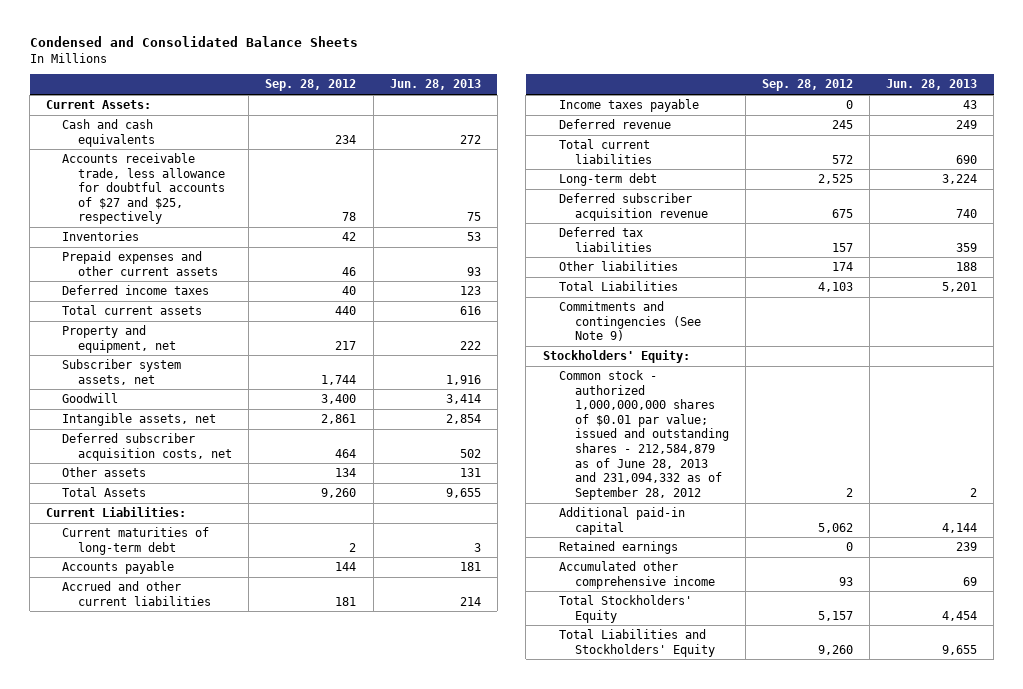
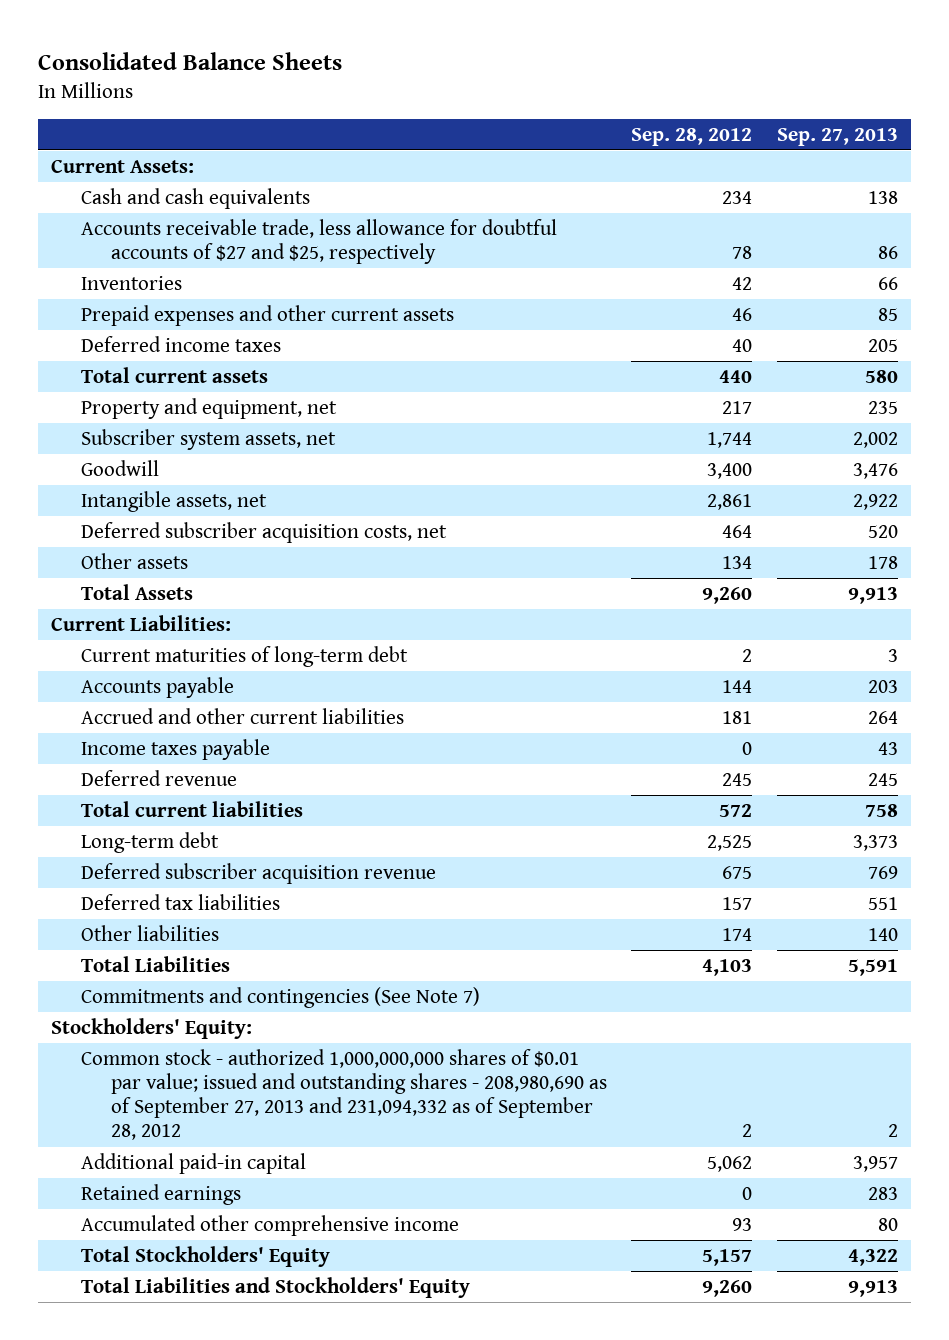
[29,36,358,48] Condensed and Consolidated Balance Sheets -> [38,52,343,71] Consolidated Balance Sheets
[389,79,481,91] Jun. 28, 2013 -> none
none -> [777,127,899,146] Sep. 27, 2013
[558,301,701,342] Commitments and contingencies (See Note 9) -> [80,986,480,1008] Commitments and contingencies (See Note 7)
[558,370,729,500] Common stock - authorized 1,000,000,000 shares of $0.01 par value; issued and outstanding shares - 212,584,879 as of June 28, 2013 and 231,094,332 as of September 28, 2012 -> [80,1048,607,1141] Common stock - authorized 1,000,000,000 shares of $0.01 par value; issued and outstanding shares - 208,980,690 as of September 27, 2013 and 231,094,332 as of September 28, 2012

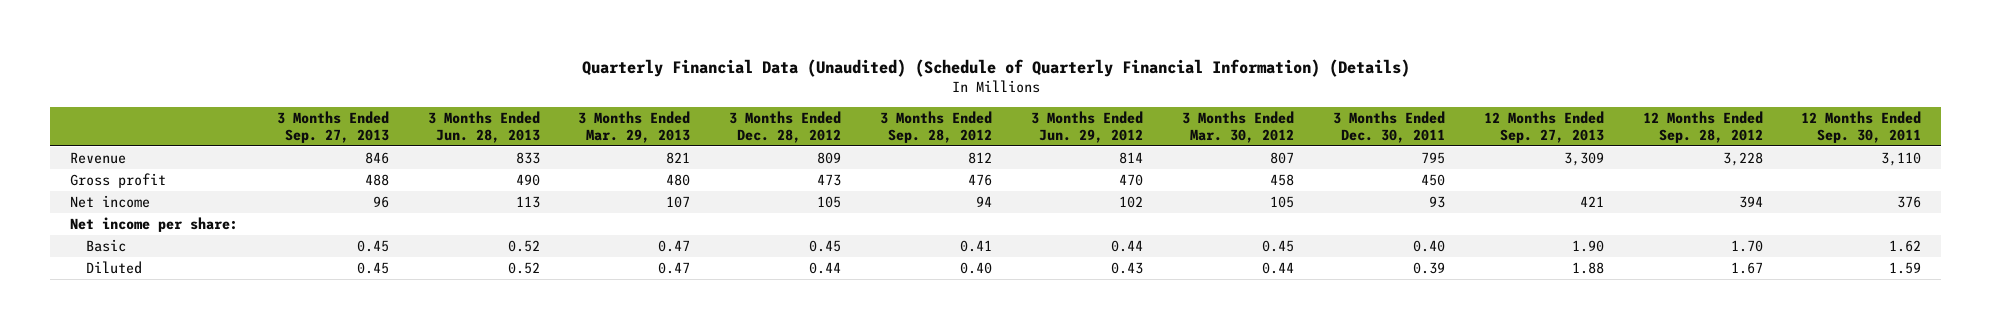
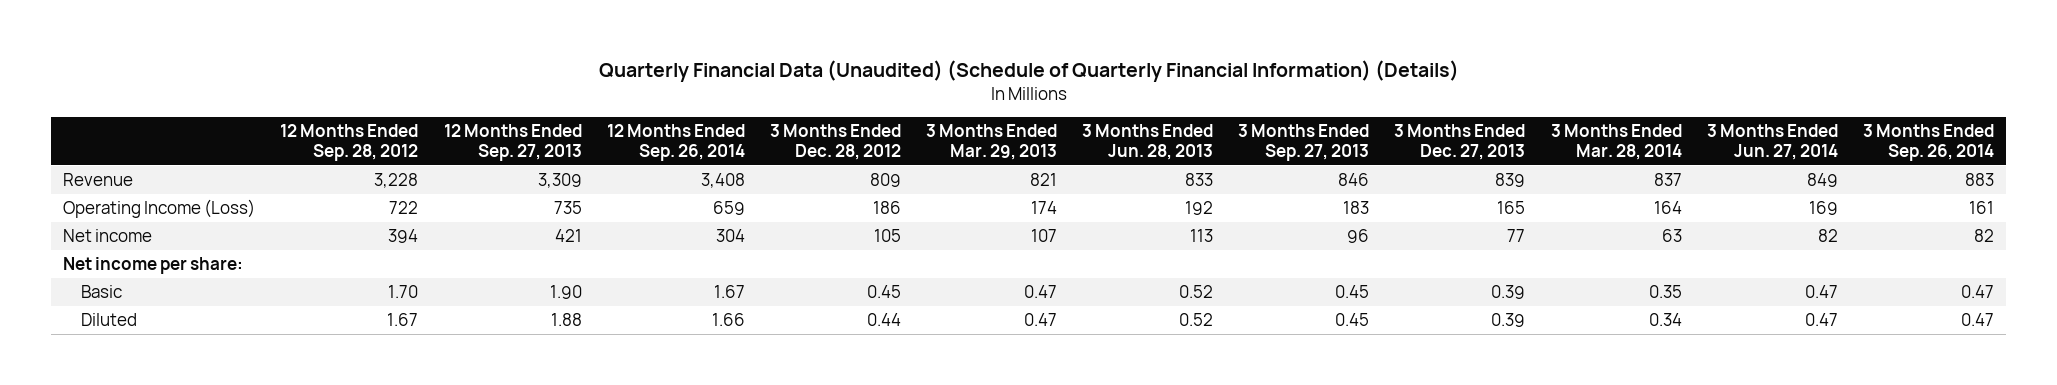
[880,110,993,143] 3 Months Ended Sep. 28, 2012 -> none
[1031,110,1144,143] 3 Months Ended Jun. 29, 2012 -> none
[1181,110,1294,143] 3 Months Ended Mar. 30, 2012 -> none
[1332,110,1445,143] 3 Months Ended Dec. 30, 2011 -> none
[1801,110,1922,143] 12 Months Ended Sep. 30, 2011 -> none
none -> [606,123,745,162] 12 Months Ended Sep. 26, 2014
none -> [1394,123,1526,161] 3 Months Ended Dec. 27, 2013
none -> [1550,123,1682,161] 3 Months Ended Mar. 28, 2014
none -> [1706,123,1838,161] 3 Months Ended Jun. 27, 2014
none -> [1862,123,1994,162] 3 Months Ended Sep. 26, 2014
[69,173,166,189] Gross profit -> none
none -> [63,199,256,219] Operating Income (Loss)

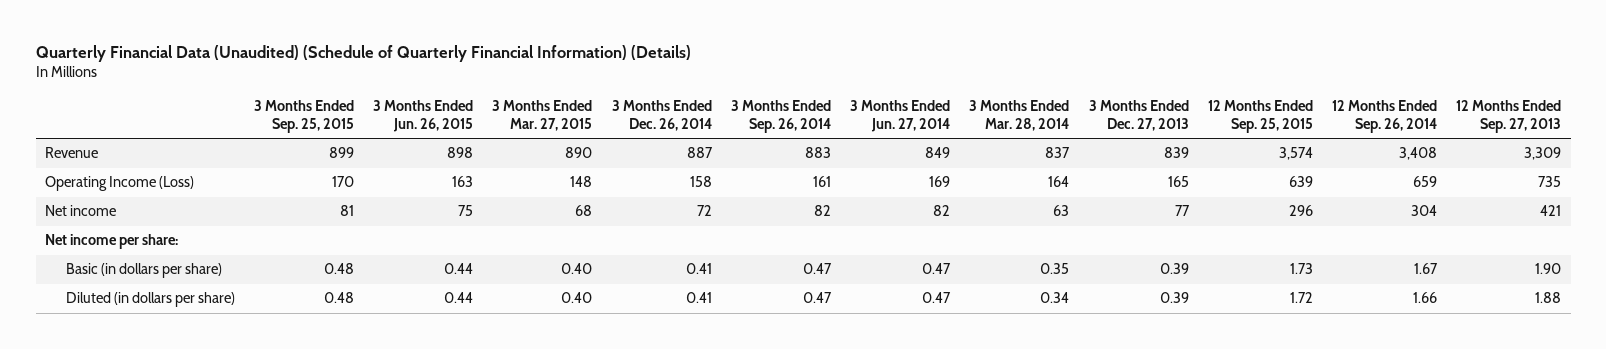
[280,123,419,162] 12 Months Ended Sep. 28, 2012 -> none
[769,123,901,161] 3 Months Ended Dec. 28, 2012 -> none
[925,123,1057,161] 3 Months Ended Mar. 29, 2013 -> none
[1082,123,1214,161] 3 Months Ended Jun. 28, 2013 -> none
[1238,123,1370,162] 3 Months Ended Sep. 27, 2013 -> none
none -> [253,99,354,133] 3 Months Ended Sep. 25, 2015
none -> [373,99,474,132] 3 Months Ended Jun. 26, 2015
none -> [492,99,593,131] 3 Months Ended Mar. 27, 2015
none -> [611,99,712,131] 3 Months Ended Dec. 26, 2014
none -> [1207,99,1313,133] 12 Months Ended Sep. 25, 2015
[81,285,123,299] Basic -> [65,263,222,279] Basic (in dollars per share)
[81,313,138,327] Diluted -> [65,292,235,308] Diluted (in dollars per share)

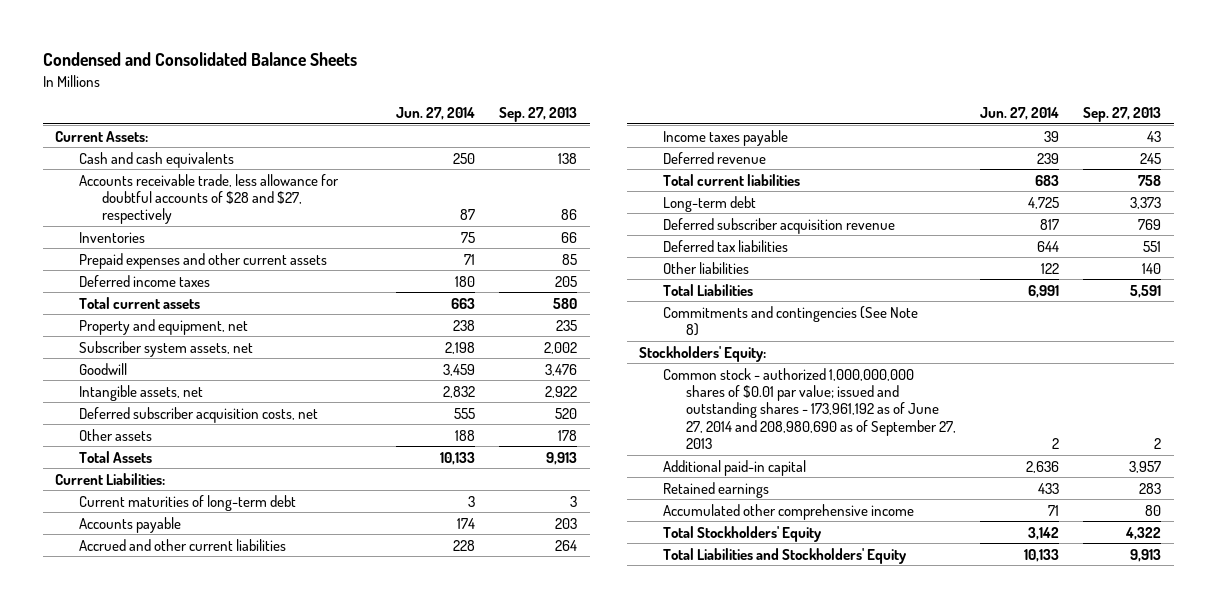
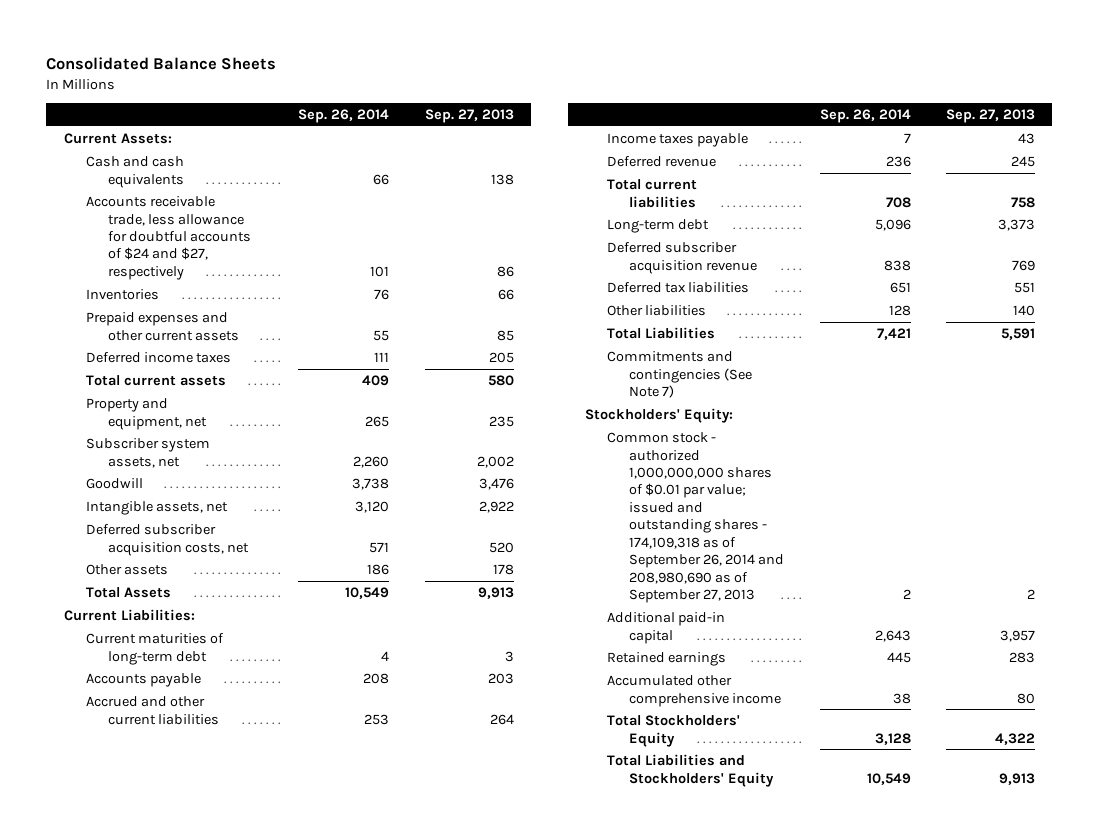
[43,52,358,67] Condensed and Consolidated Balance Sheets -> [46,56,277,70] Consolidated Balance Sheets
[396,107,476,121] Jun. 27, 2014 -> none
none -> [298,109,390,124] Sep. 26, 2014
[78,173,339,225] Accounts receivable trade, less allowance for doubtful accounts of $28 and $27, respectively -> [86,196,252,280] Accounts receivable trade, less allowance for doubtful accounts of $24 and $27, respectively
[662,305,918,336] Commitments and contingencies (See Note 8) -> [607,351,753,398] Commitments and contingencies (See Note 7)
[662,367,957,449] Common stock - authorized 1,000,000,000 shares of $0.01 par value; issued and outstanding shares - 173,961,192 as of June 27, 2014 and 208,980,690 as of September 27, 2013 -> [607,432,785,604] Common stock - authorized 1,000,000,000 shares of $0.01 par value; issued and outstanding shares - 174,109,318 as of September 26, 2014 and 208,980,690 as of September 27, 2013

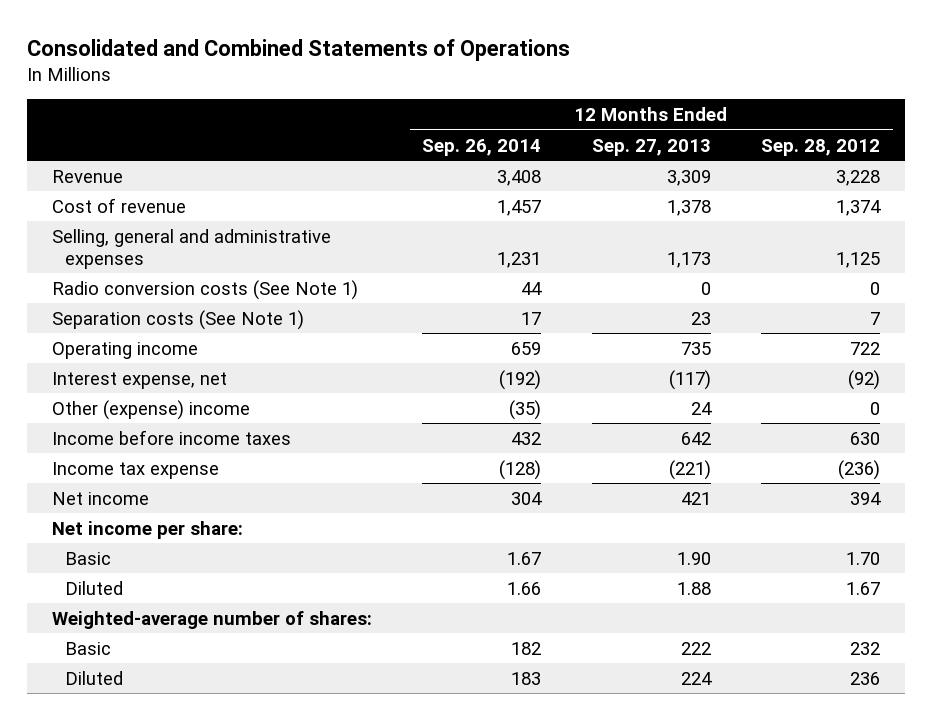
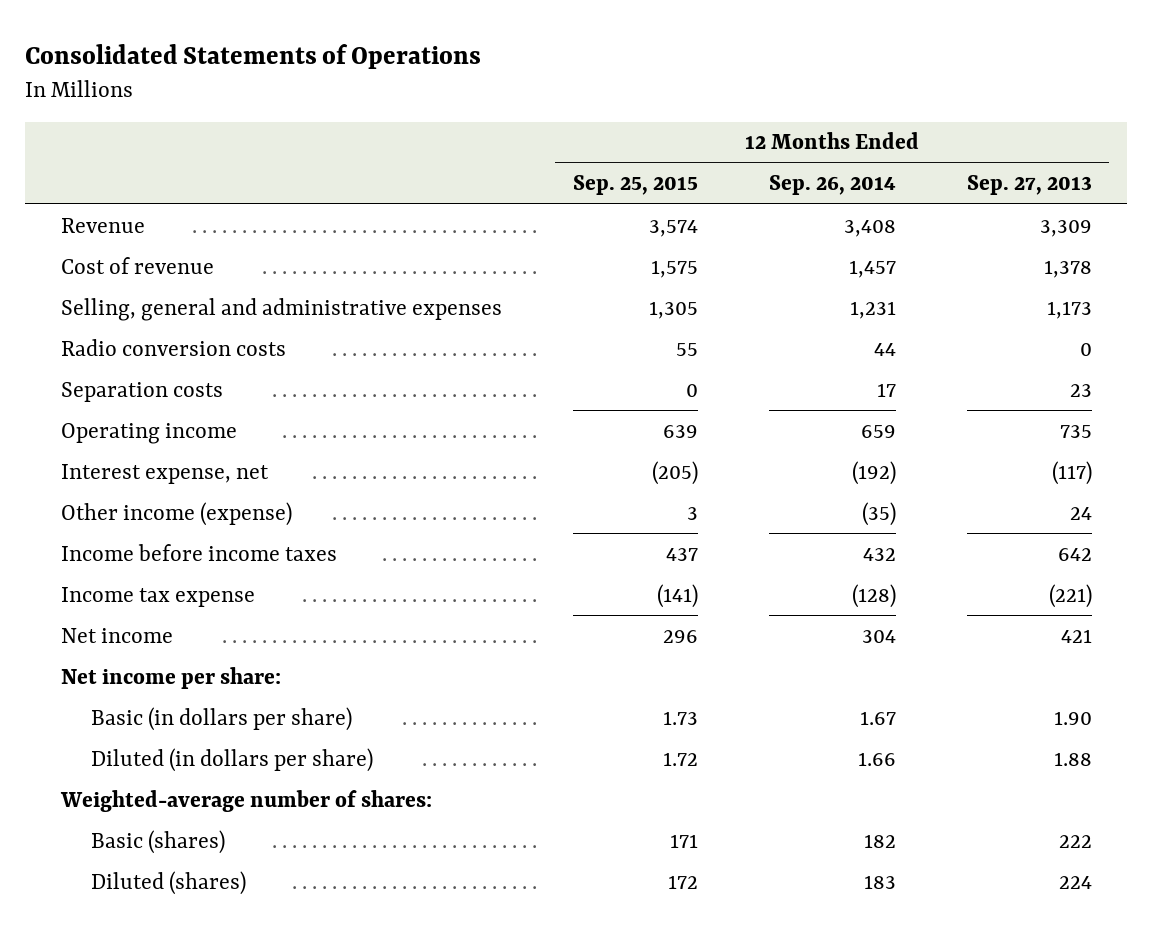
[26,38,570,61] Consolidated and Combined Statements of Operations -> [25,43,482,69] Consolidated Statements of Operations
[761,138,881,156] Sep. 28, 2012 -> none
none -> [572,175,698,196] Sep. 25, 2015
[52,279,359,300] Radio conversion costs (See Note 1) -> [60,338,286,356] Radio conversion costs
[52,309,305,330] Separation costs (See Note 1) -> [60,381,223,402] Separation costs
[52,399,251,420] Other (expense) income -> [60,501,292,526] Other income (expense)
[65,551,112,565] Basic -> [91,706,353,731] Basic (in dollars per share)
[65,580,124,595] Diluted -> [91,747,374,772] Diluted (in dollars per share)
[65,641,112,655] Basic -> [91,829,226,854] Basic (shares)
[65,670,124,685] Diluted -> [91,870,247,895] Diluted (shares)

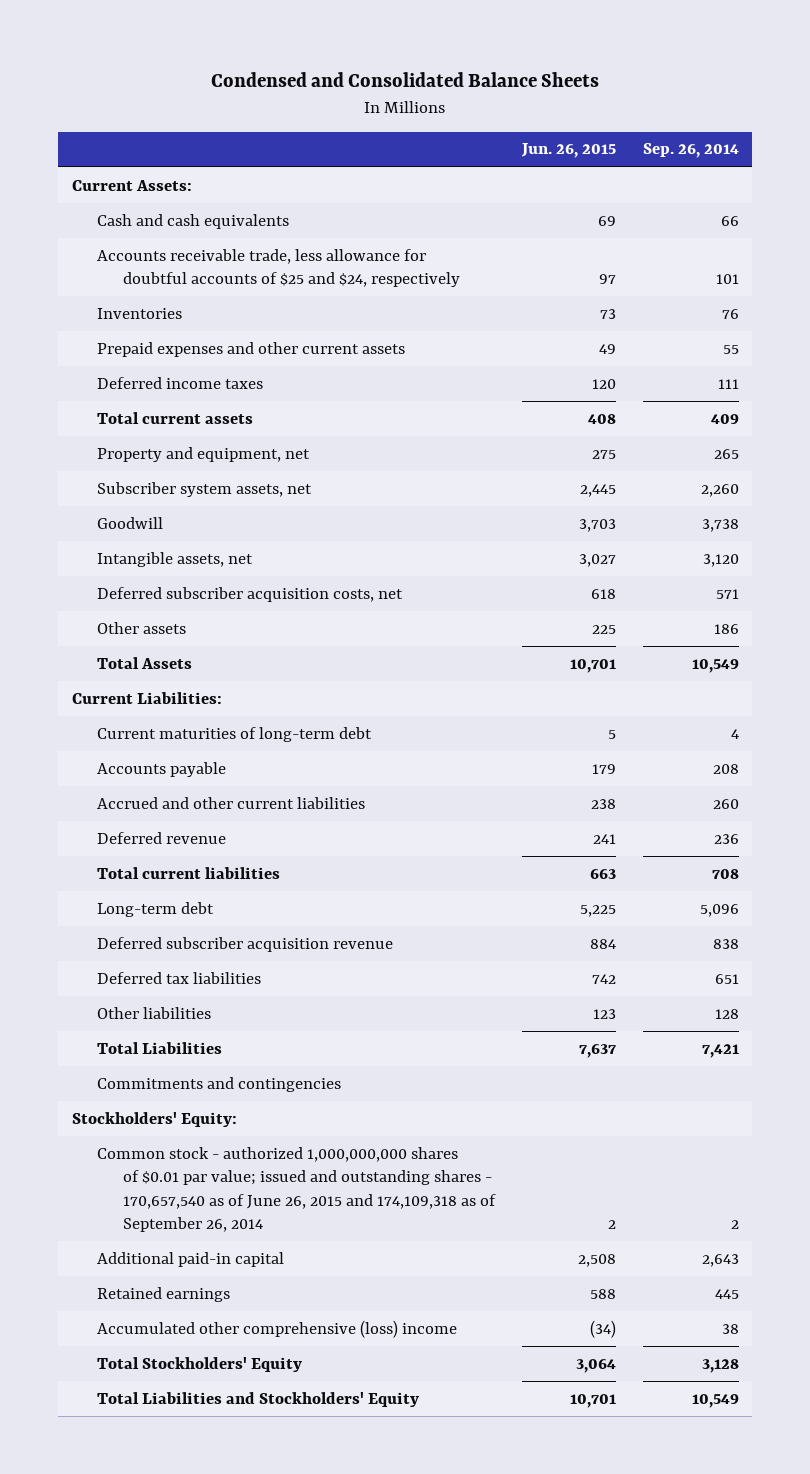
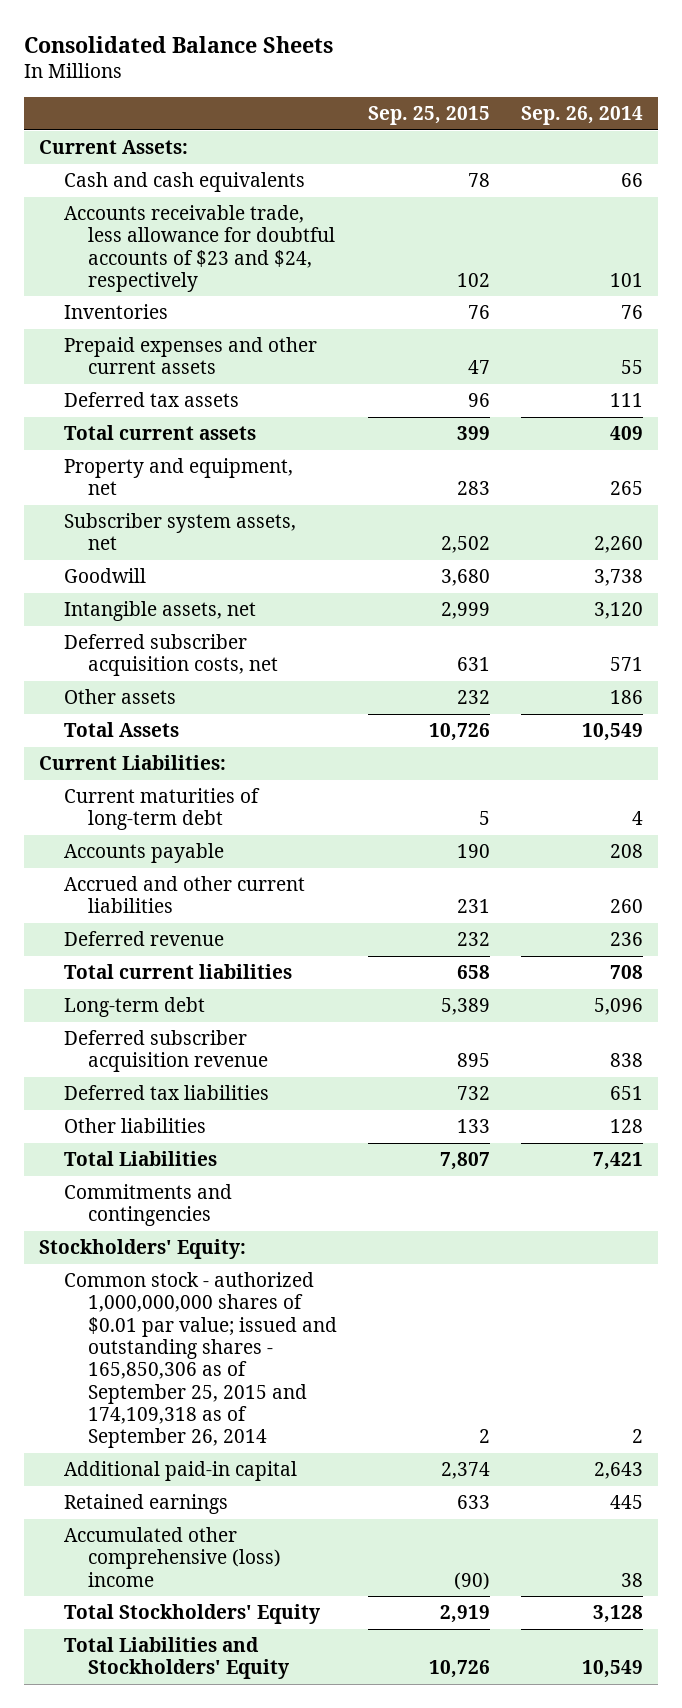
[211,72,600,88] Condensed and Consolidated Balance Sheets -> [23,35,333,53] Consolidated Balance Sheets
[520,143,616,159] Jun. 26, 2015 -> none
none -> [368,106,491,126] Sep. 25, 2015
[97,248,461,288] Accounts receivable trade, less allowance for doubtful accounts of $25 and $24, respectively -> [63,205,336,292] Accounts receivable trade, less allowance for doubtful accounts of $23 and $24, respectively
[97,376,264,389] Deferred income taxes -> [63,392,239,408] Deferred tax assets
[97,1146,497,1232] Common stock - authorized 1,000,000,000 shares of $0.01 par value; issued and outstanding shares - 170,657,540 as of June 26, 2015 and 174,109,318 as of September 26, 2014 -> [63,1272,338,1449] Common stock - authorized 1,000,000,000 shares of $0.01 par value; issued and outstanding shares - 165,850,306 as of September 25, 2015 and 174,109,318 as of September 26, 2014

